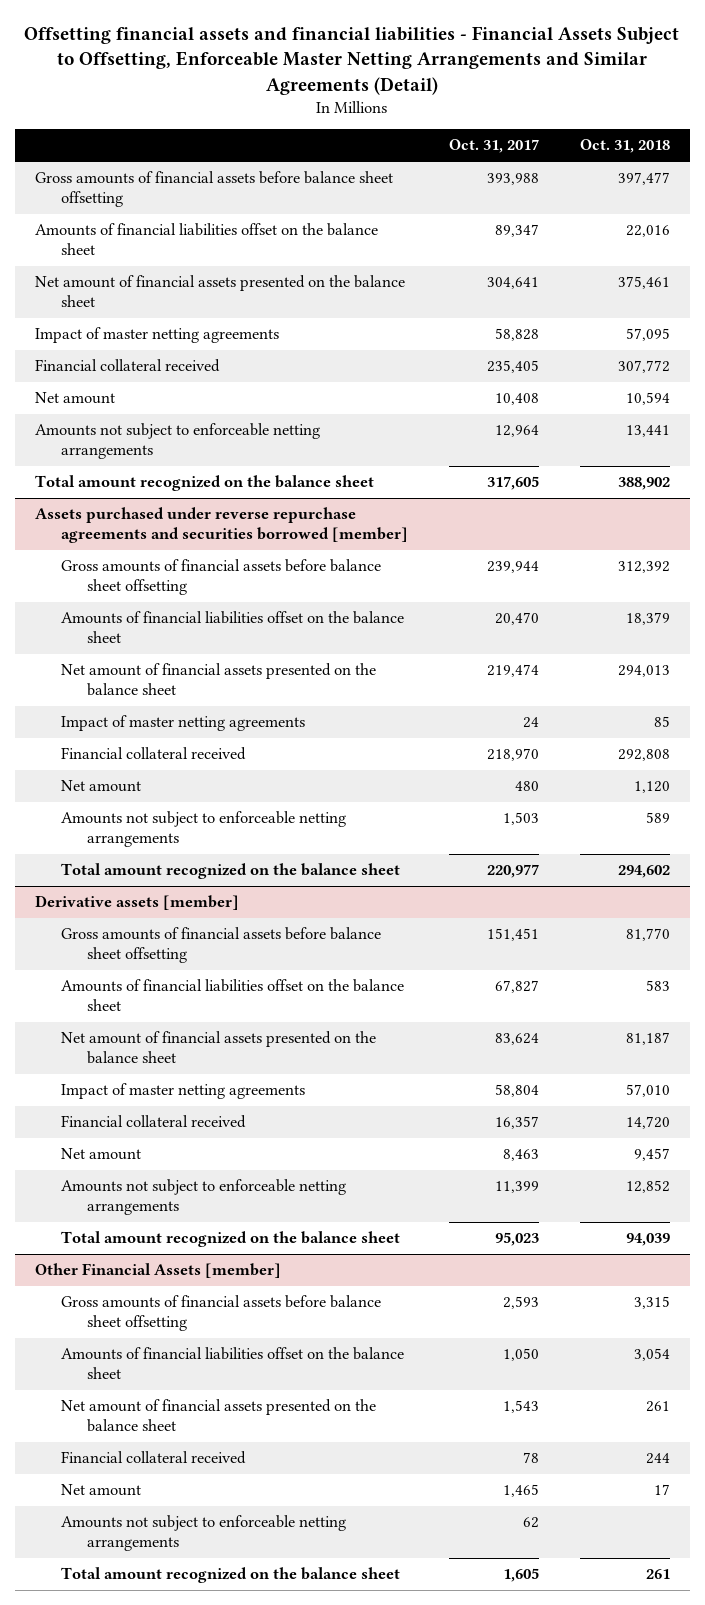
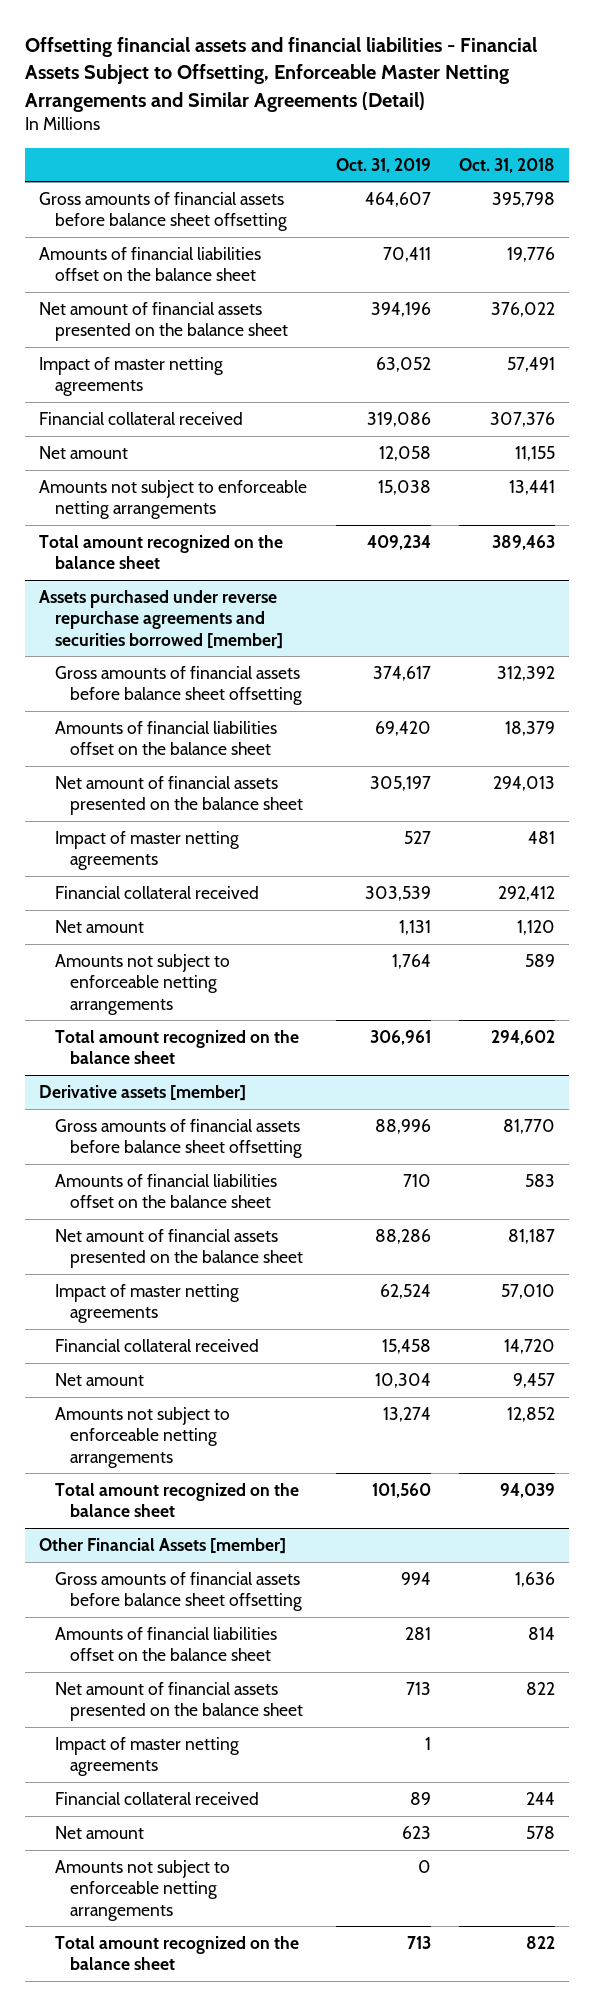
[448,139,539,154] Oct. 31, 2017 -> none
none -> [335,157,431,173] Oct. 31, 2019
[617,172,670,186] 397,477 -> [492,191,556,207] 395,798
[625,225,670,238] 22,016 -> [507,246,556,262] 19,776
[617,276,670,290] 375,461 -> [491,301,556,317] 376,022
[625,328,670,342] 57,095 -> [507,356,556,372] 57,491
[617,360,670,374] 307,772 -> [490,411,556,427] 307,376
[625,392,670,406] 10,594 -> [515,445,556,461] 11,155
[617,477,670,491] 388,902 -> [492,534,556,550] 389,463
[653,716,670,728] 85 -> [528,830,556,844] 481
[617,749,670,762] 292,808 -> [498,885,556,901] 292,412
[633,1296,670,1310] 3,315 -> [515,1571,556,1587] 1,636
[633,1348,670,1362] 3,054 -> [528,1626,556,1640] 814
[645,1401,670,1413] 261 -> [526,1681,556,1695] 822
none -> [54,1736,239,1777] Impact of master netting agreements
[653,1484,670,1496] 17 -> [526,1825,556,1839] 578
[645,1569,670,1580] 261 -> [526,1935,556,1949] 822

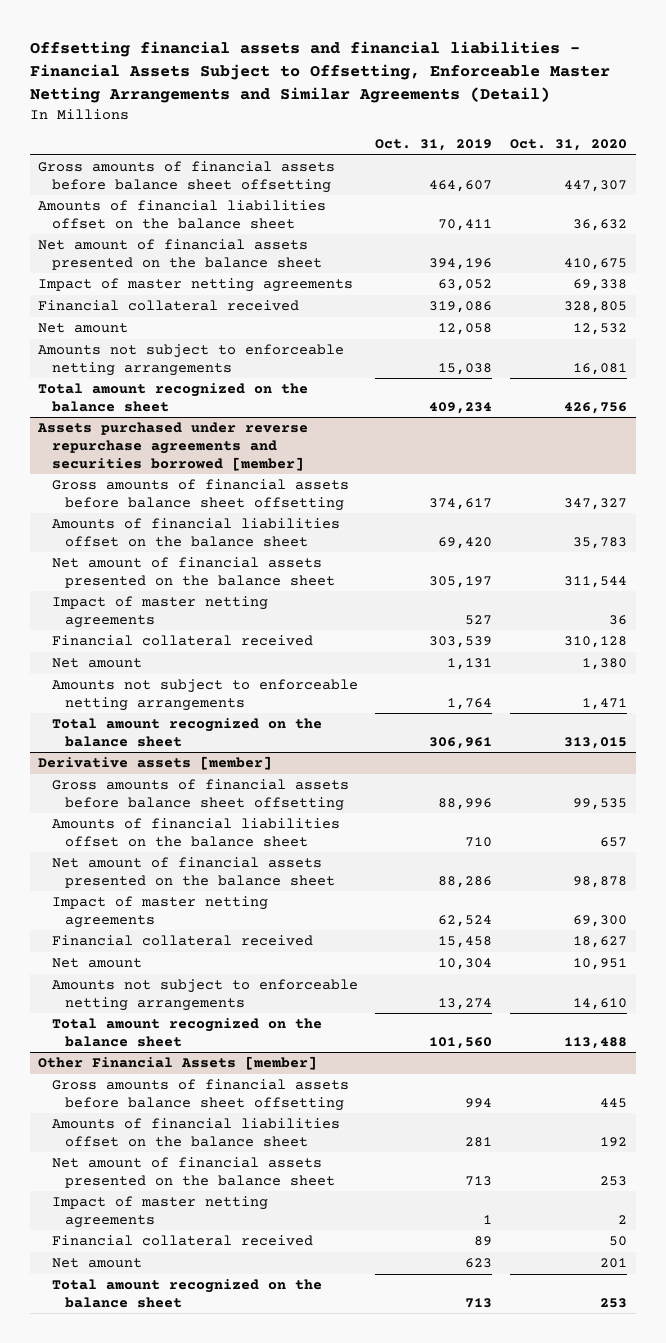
[459,157,556,173] Oct. 31, 2018 -> none
none -> [510,139,628,152] Oct. 31, 2020
[54,1859,230,1921] Amounts not subject to enforceable netting arrangements -> none

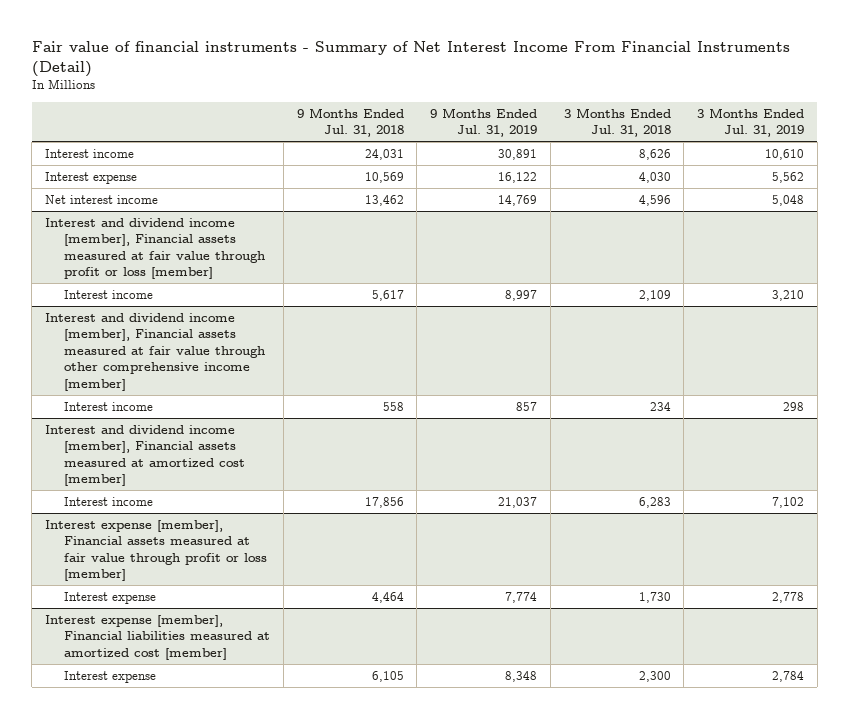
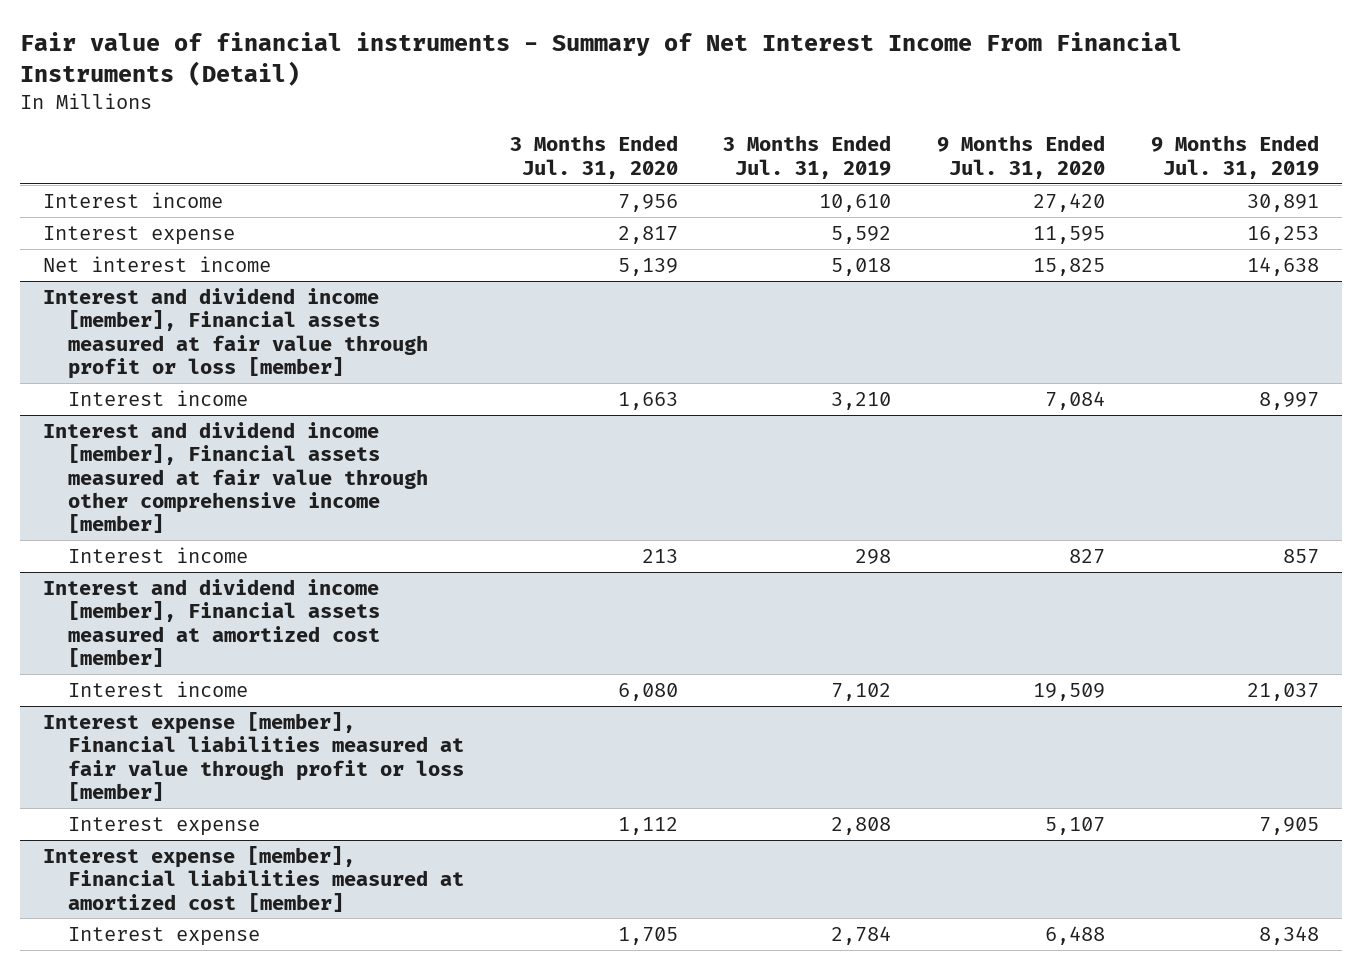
[296,108,404,138] 9 Months Ended Jul. 31, 2018 -> none
[563,108,671,138] 3 Months Ended Jul. 31, 2018 -> none
none -> [509,135,678,179] 3 Months Ended Jul. 31, 2020
none -> [937,135,1106,179] 9 Months Ended Jul. 31, 2020
[498,171,538,183] 16,122 -> [1247,225,1320,244] 16,253
[771,171,804,183] 5,562 -> [831,225,892,244] 5,592
[498,194,538,206] 14,769 -> [1247,256,1320,276] 14,638
[771,194,804,206] 5,048 -> [831,257,892,276] 5,018
[45,519,268,582] Interest expense [member], Financial assets measured at fair value through profit or loss [member] -> [42,711,464,801] Interest expense [member], Financial liabilities measured at fair value through profit or loss [member]
[505,591,538,603] 7,774 -> [1259,816,1320,835] 7,905
[771,591,804,603] 2,778 -> [831,816,892,835] 2,808

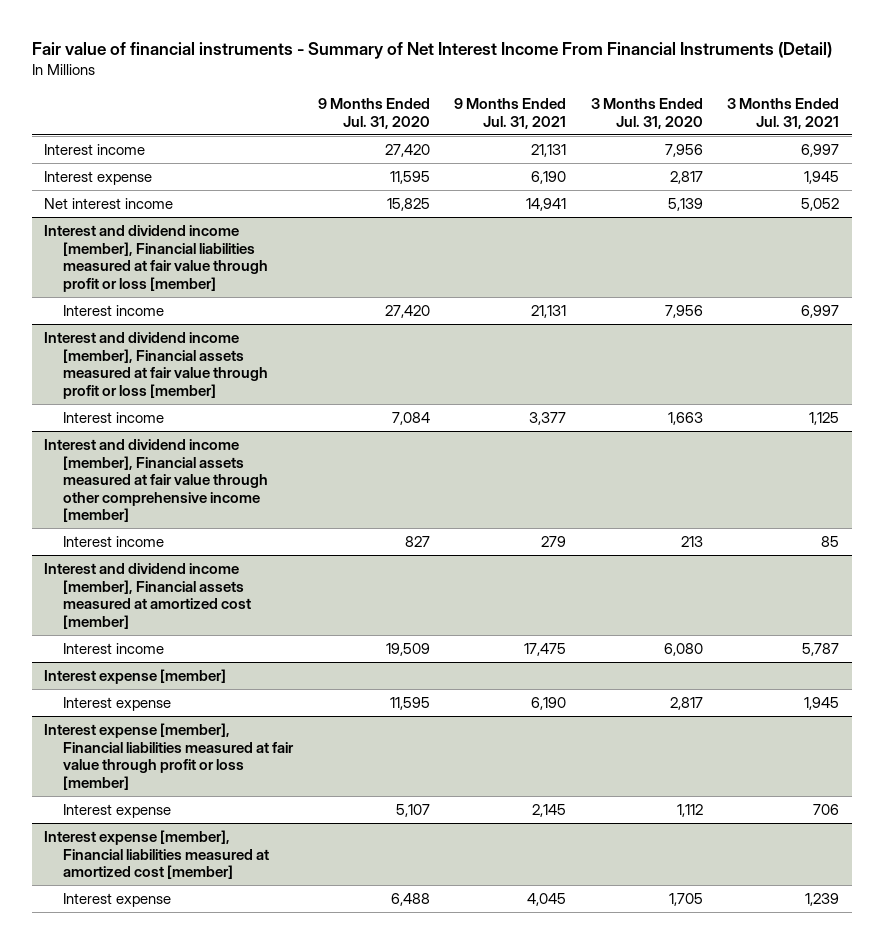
[723,135,892,179] 3 Months Ended Jul. 31, 2019 -> none
[1151,135,1320,179] 9 Months Ended Jul. 31, 2019 -> none
none -> [454,98,567,129] 9 Months Ended Jul. 31, 2021
none -> [727,98,840,129] 3 Months Ended Jul. 31, 2021
none -> [44,224,269,292] Interest and dividend income [member], Financial liabilities measured at fair value through profit or loss [member]
none -> [63,304,165,316] Interest income
none -> [44,668,227,684] Interest expense [member]
none -> [63,696,172,711] Interest expense

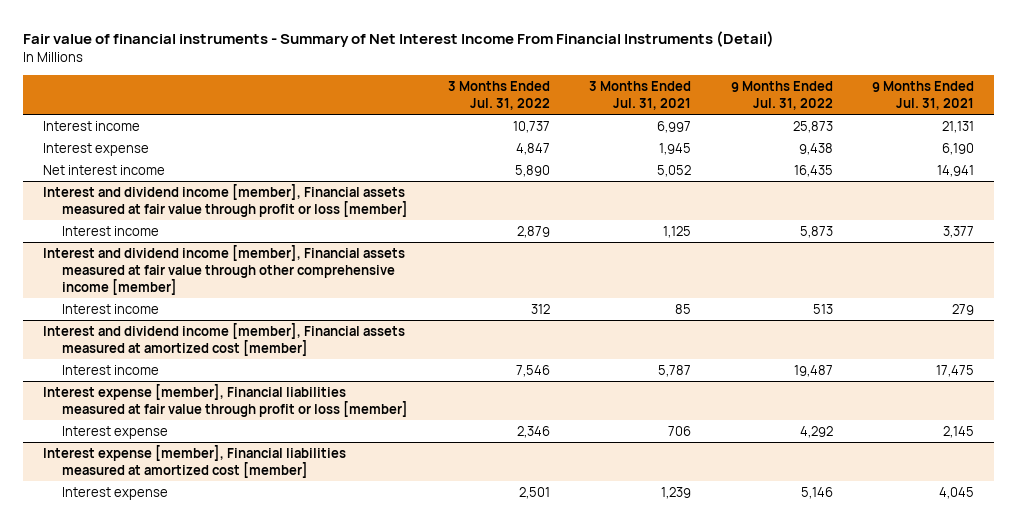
[317,98,430,129] 9 Months Ended Jul. 31, 2020 -> none
[590,98,703,129] 3 Months Ended Jul. 31, 2020 -> none
none -> [447,80,550,110] 3 Months Ended Jul. 31, 2022
none -> [730,80,833,110] 9 Months Ended Jul. 31, 2022
[44,224,269,292] Interest and dividend income [member], Financial liabilities measured at fair value through profit or loss [member] -> none
[63,304,165,316] Interest income -> none
[44,668,227,684] Interest expense [member] -> none
[63,696,172,711] Interest expense -> none

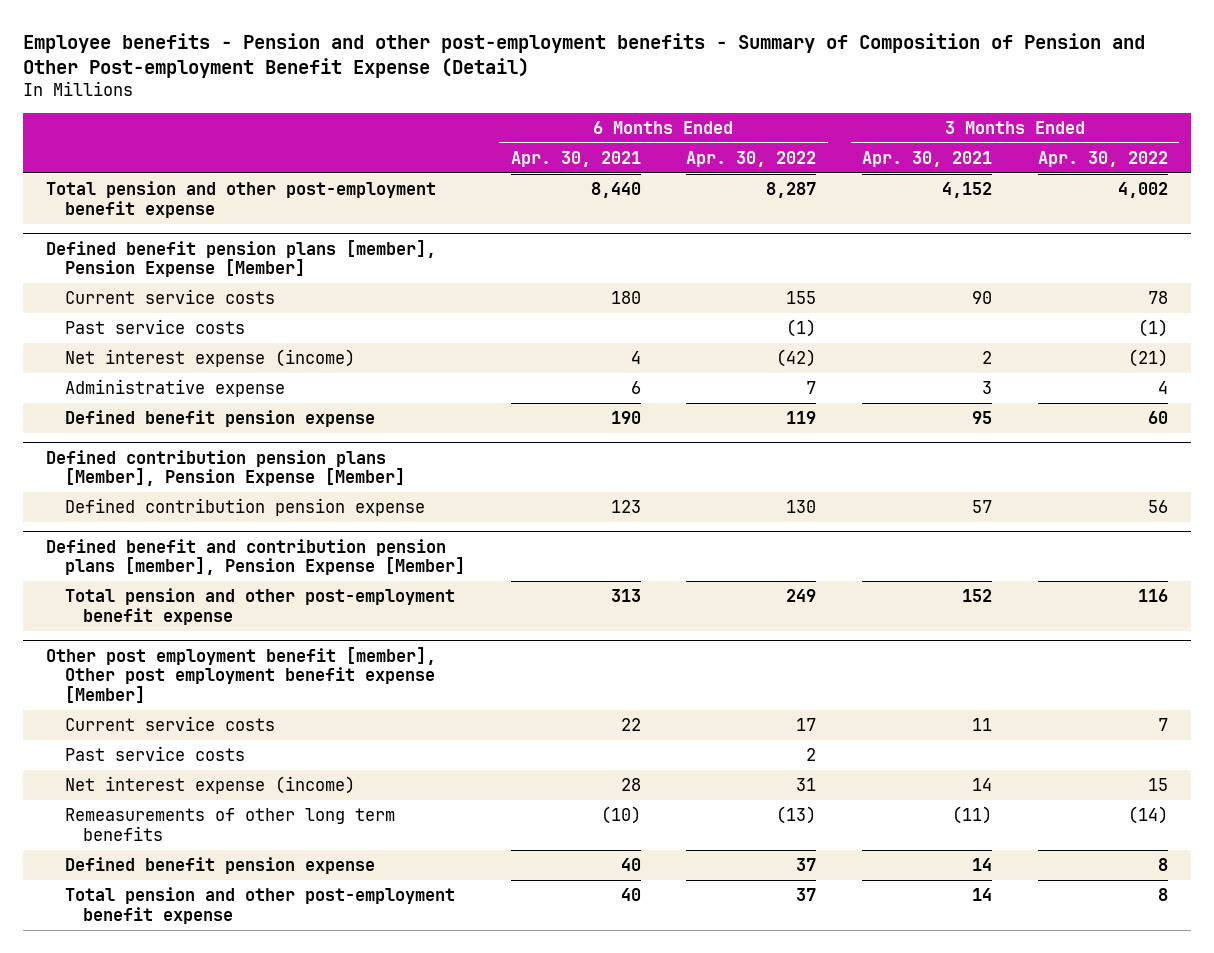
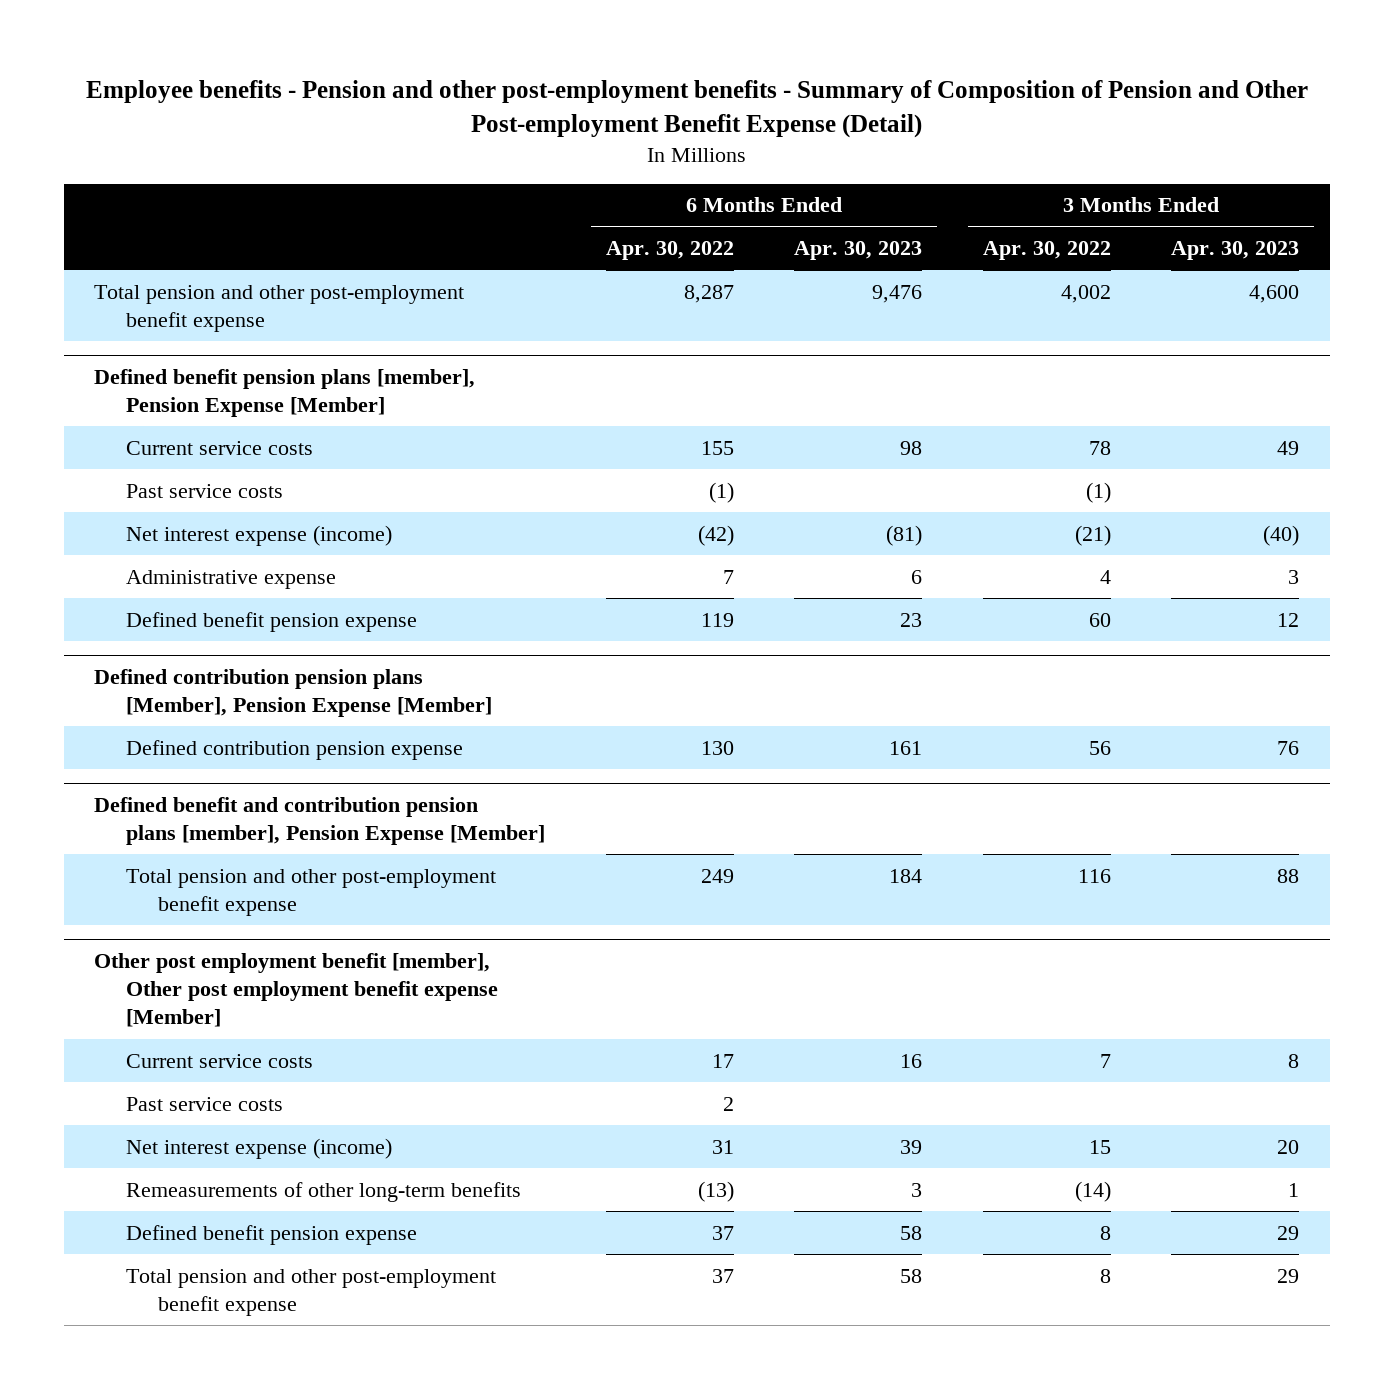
[510,150,641,167] Apr. 30, 2021 -> none
[862,150,993,167] Apr. 30, 2021 -> none
none -> [794,240,923,260] Apr. 30, 2023
none -> [1171,240,1300,260] Apr. 30, 2023
[64,808,395,841] Remeasurements of other long term benefits -> [126,1181,522,1202] Remeasurements of other long-term benefits

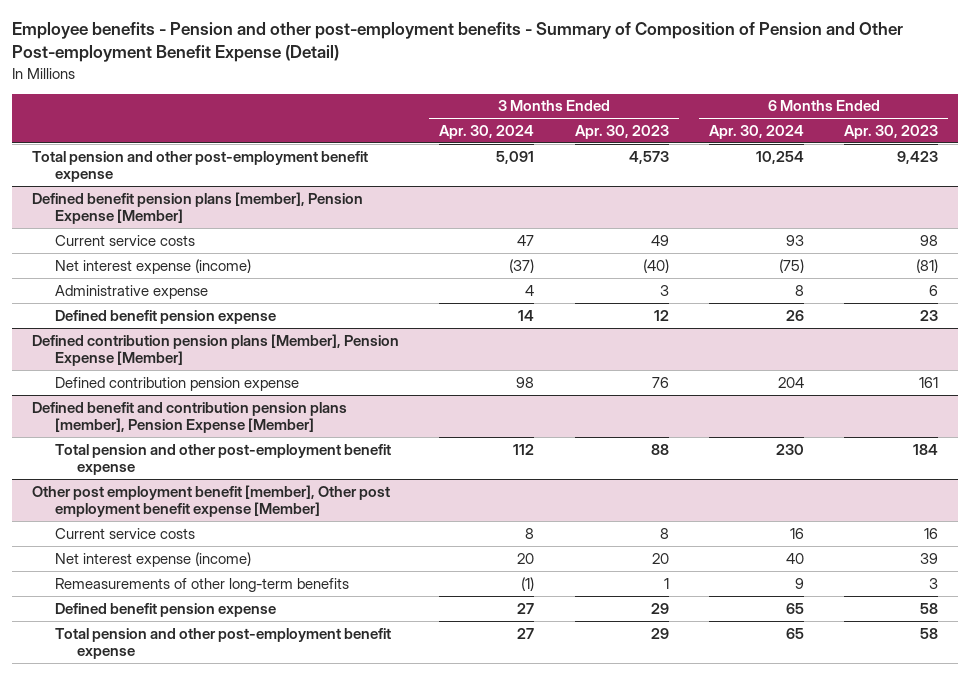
[605,240,734,260] Apr. 30, 2022 -> none
[982,240,1111,260] Apr. 30, 2022 -> none
none -> [439,124,535,139] Apr. 30, 2024
none -> [708,124,804,139] Apr. 30, 2024
[872,284,923,303] 9,476 -> [897,150,939,164] 9,423
[1249,284,1300,303] 4,600 -> [628,150,669,164] 4,573
[126,483,284,498] Past service costs -> none
[126,1096,284,1111] Past service costs -> none

